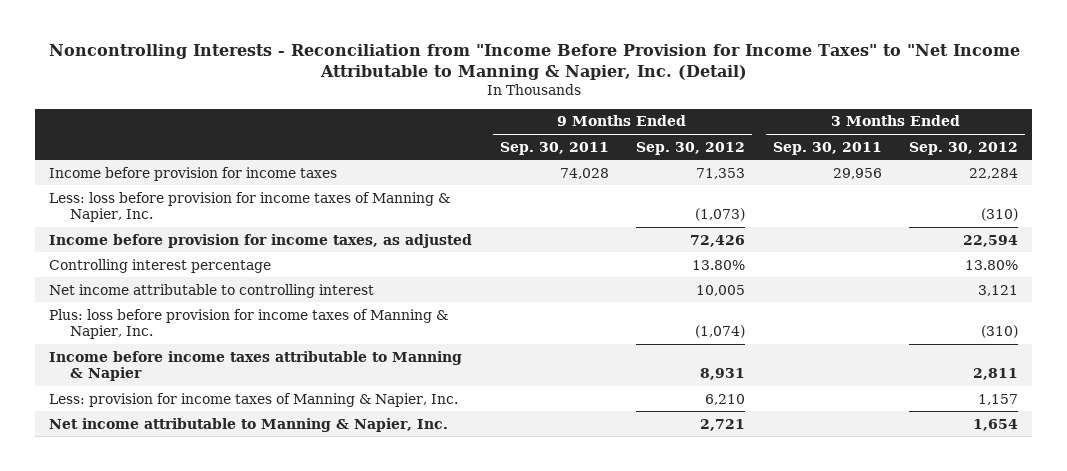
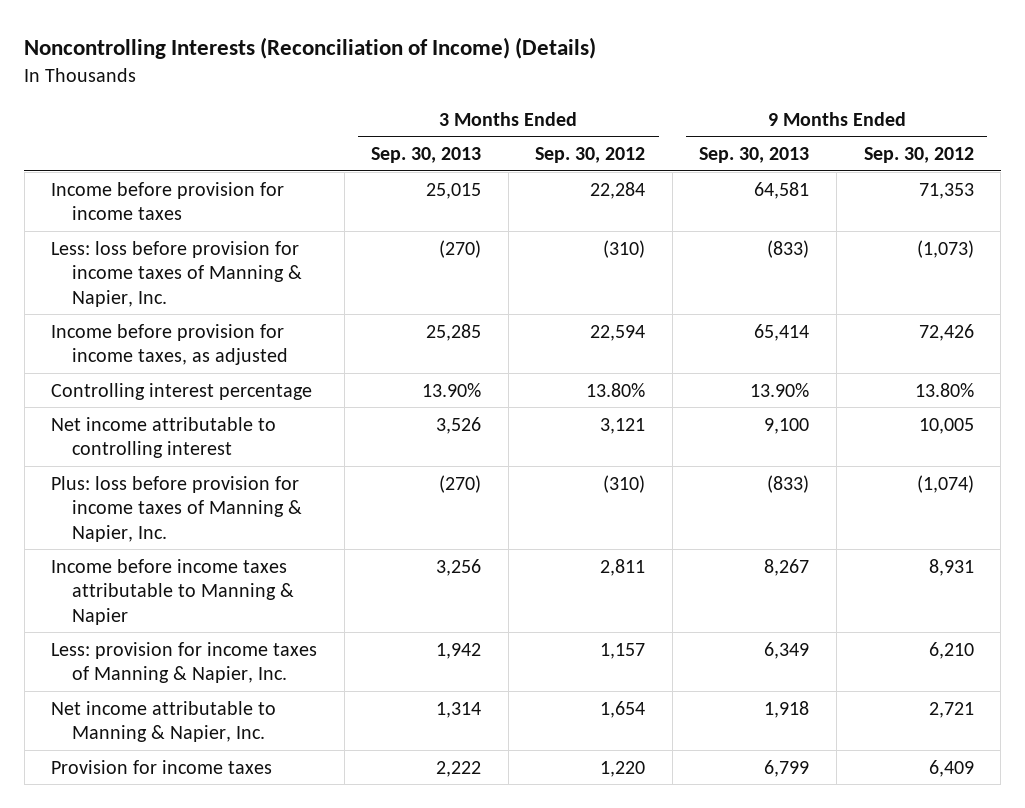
[48,44,1020,81] Noncontrolling Interests - Reconciliation from "Income Before Provision for Income Taxes" to "Net Income Attributable to Manning & Napier, Inc. (Detail) -> [24,37,597,60] Noncontrolling Interests (Reconciliation of Income) (Details)
[499,141,609,155] Sep. 30, 2011 -> none
[772,141,882,155] Sep. 30, 2011 -> none
none -> [371,147,482,164] Sep. 30, 2013
none -> [699,147,810,164] Sep. 30, 2013
none -> [51,759,273,774] Provision for income taxes

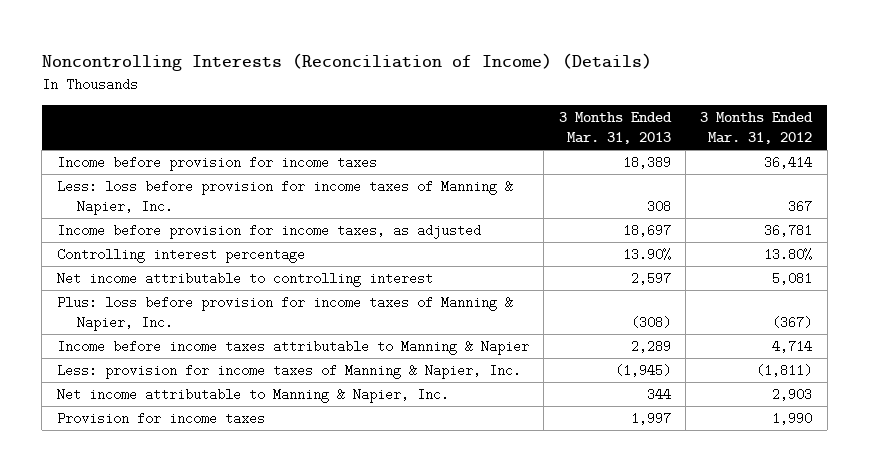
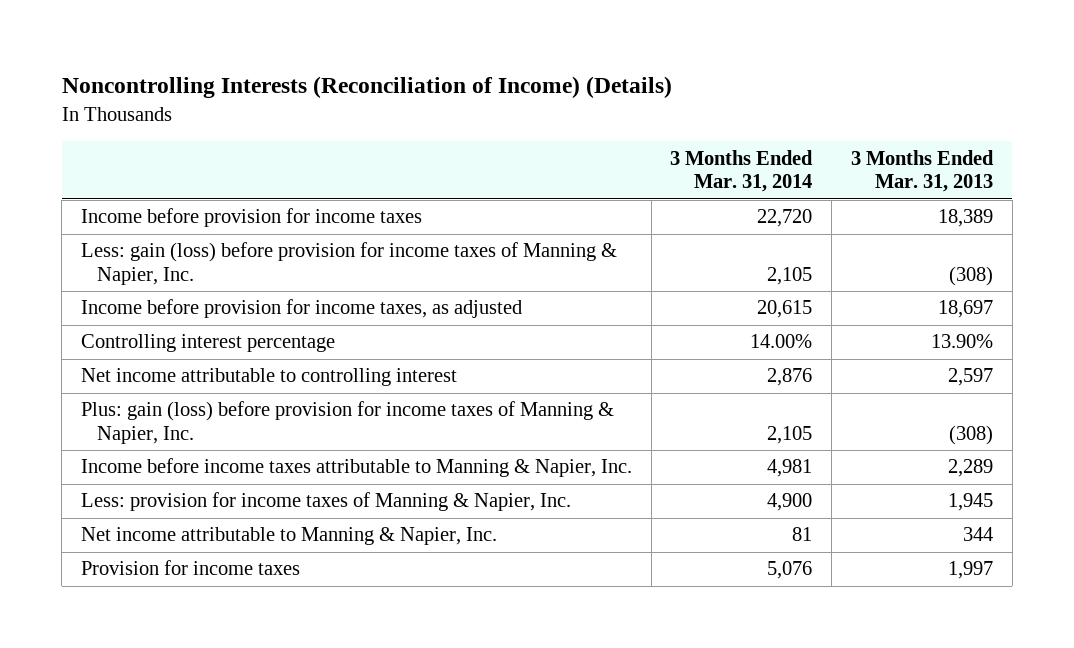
[700,112,814,144] 3 Months Ended Mar. 31, 2012 -> none
none -> [670,149,814,193] 3 Months Ended Mar. 31, 2014
[56,180,513,215] Less: loss before provision for income taxes of Manning & Napier, Inc. -> [81,242,618,286] Less: gain (loss) before provision for income taxes of Manning & Napier, Inc.
[646,199,671,213] 308 -> [948,266,993,287] (308)
[56,296,513,331] Plus: loss before provision for income taxes of Manning & Napier, Inc. -> [81,401,615,445] Plus: gain (loss) before provision for income taxes of Manning & Napier, Inc.
[56,340,529,356] Income before income taxes attributable to Manning & Napier -> [81,458,633,478] Income before income taxes attributable to Manning & Napier, Inc.
[614,364,671,378] (1,945) -> [947,493,993,512] 1,945

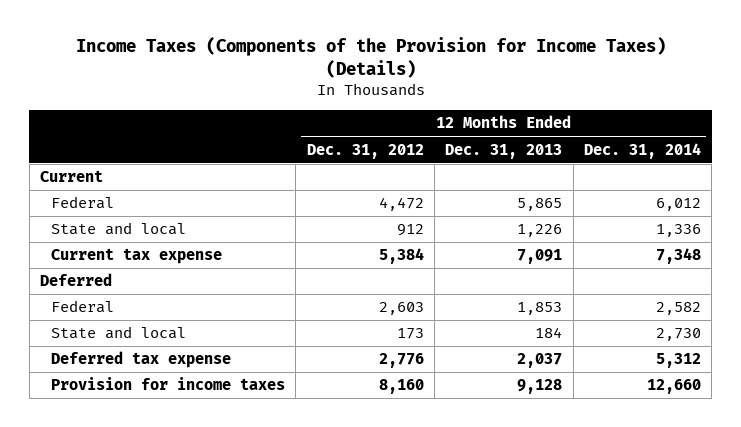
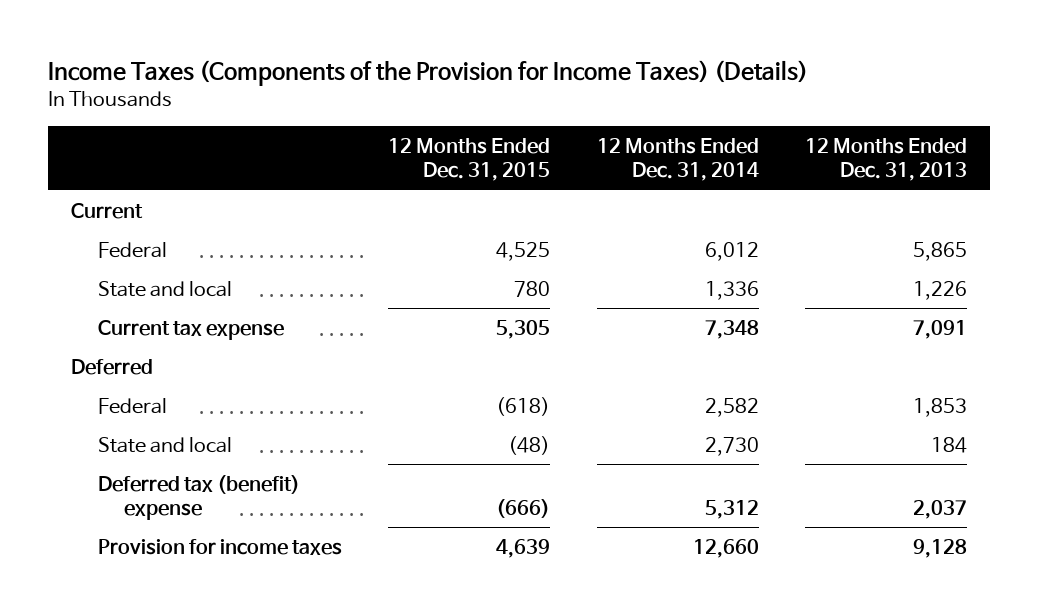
[306,143,424,159] Dec. 31, 2012 -> none
none -> [388,138,551,182] 12 Months Ended Dec. 31, 2015
[51,351,232,369] Deferred tax expense -> [97,474,300,520] Deferred tax (benefit) expense

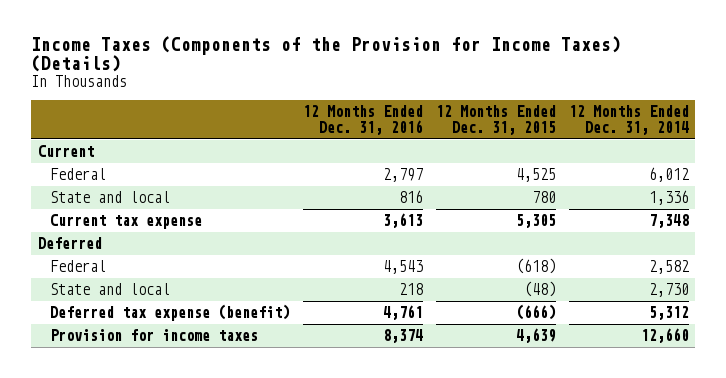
[805,138,968,182] 12 Months Ended Dec. 31, 2013 -> none
none -> [302,105,423,136] 12 Months Ended Dec. 31, 2016
[97,474,300,520] Deferred tax (benefit) expense -> [49,304,290,322] Deferred tax expense (benefit)

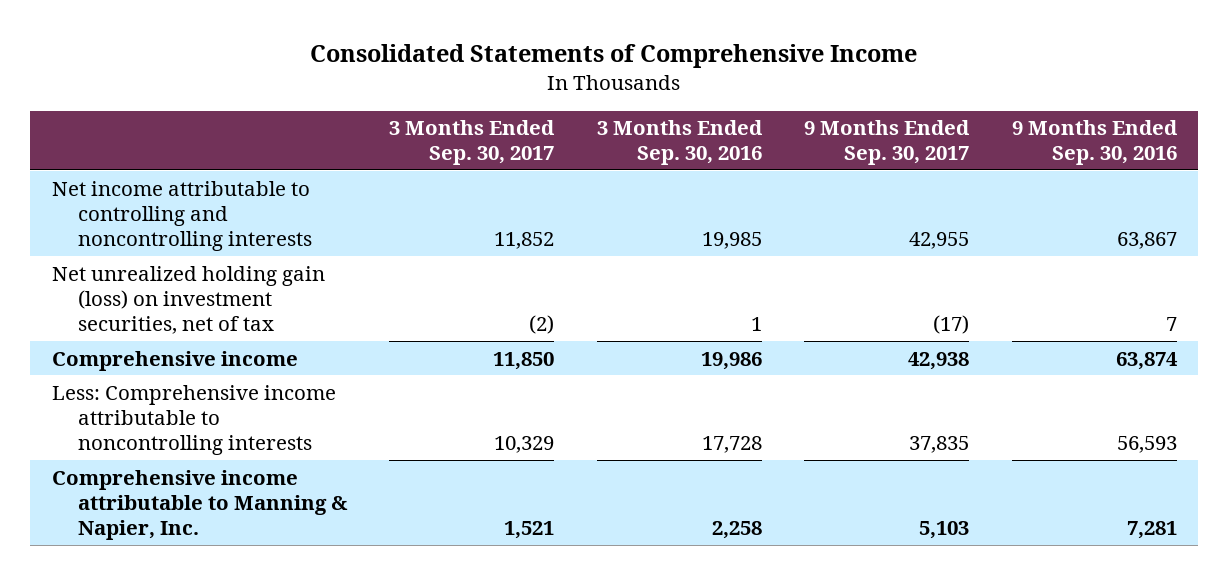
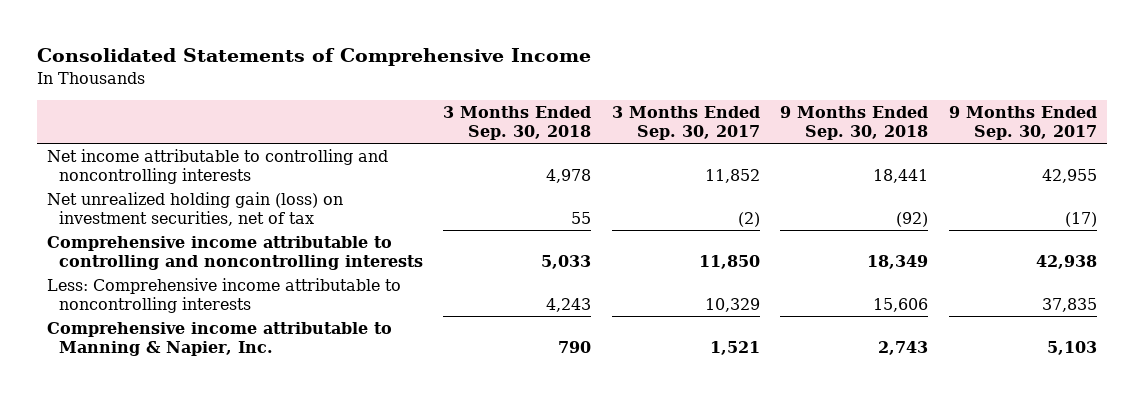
[596,120,763,166] 3 Months Ended Sep. 30, 2016 -> none
[1012,120,1179,166] 9 Months Ended Sep. 30, 2016 -> none
none -> [443,105,592,140] 3 Months Ended Sep. 30, 2018
none -> [780,105,929,140] 9 Months Ended Sep. 30, 2018
[51,350,298,371] Comprehensive income -> [47,236,424,270] Comprehensive income attributable to controlling and noncontrolling interests

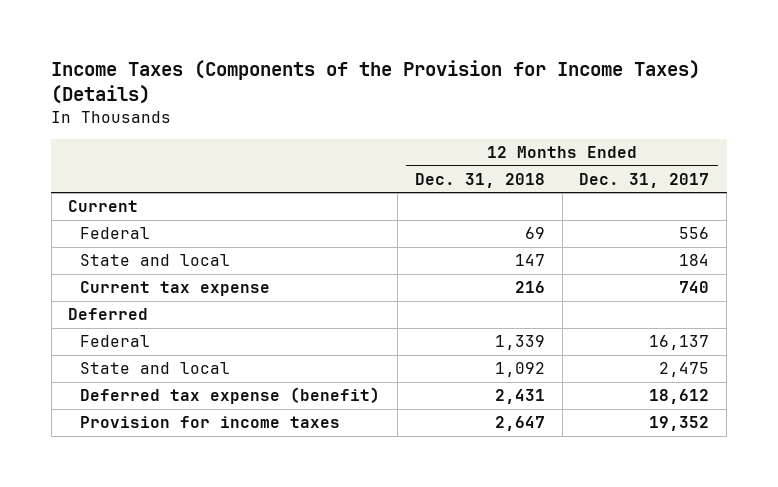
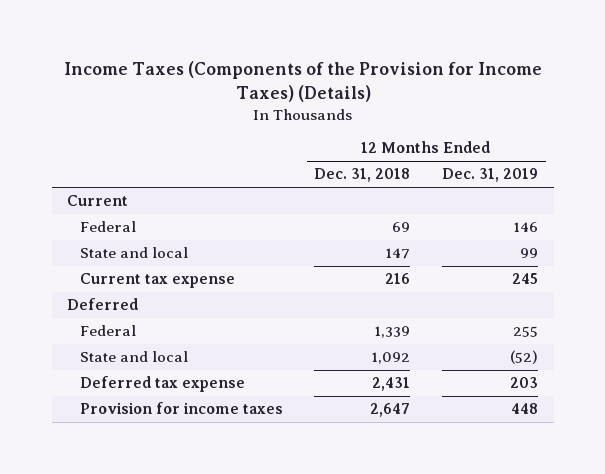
[579,172,710,188] Dec. 31, 2017 -> none
none -> [441,168,538,183] Dec. 31, 2019
[80,387,381,405] Deferred tax expense (benefit) -> [79,376,245,393] Deferred tax expense

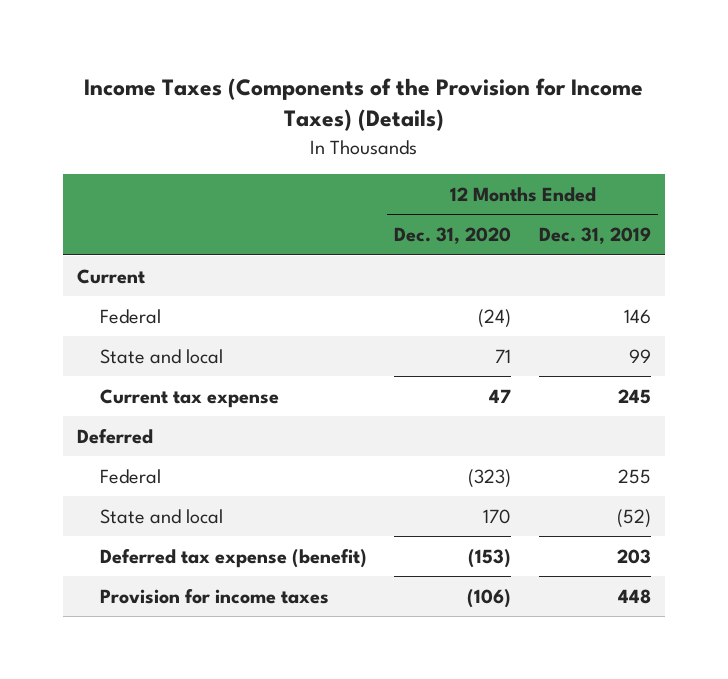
[314,168,411,183] Dec. 31, 2018 -> none
none -> [394,227,512,245] Dec. 31, 2020
[79,376,245,393] Deferred tax expense -> [99,548,367,568] Deferred tax expense (benefit)

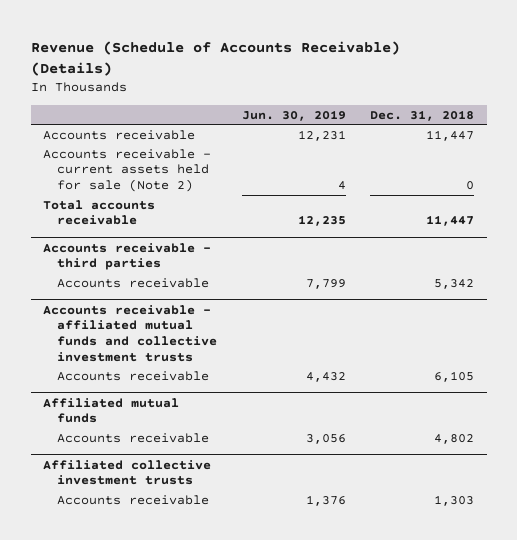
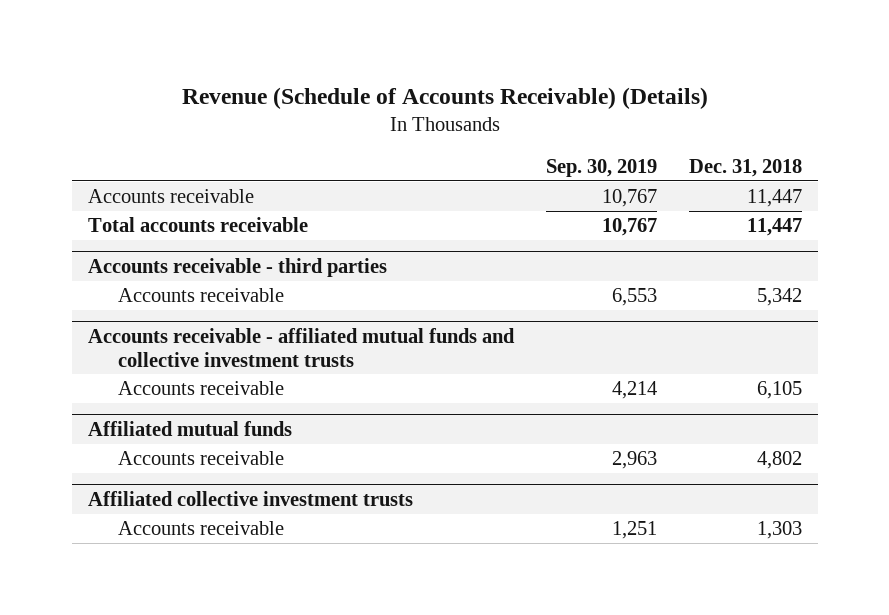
[241,109,346,121] Jun. 30, 2019 -> none
none -> [545,158,657,177] Sep. 30, 2019
[43,148,212,193] Accounts receivable - current assets held for sale (Note 2) -> none

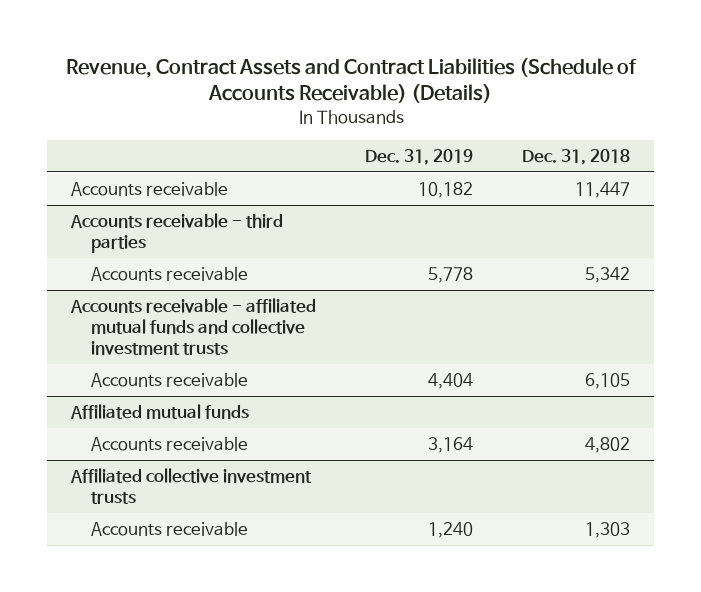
[181,86,708,109] Revenue (Schedule of Accounts Receivable) (Details) -> [65,57,637,103] Revenue, Contract Assets and Contract Liabilities (Schedule of Accounts Receivable) (Details)
[545,158,657,177] Sep. 30, 2019 -> none
none -> [365,148,474,165] Dec. 31, 2019
[87,217,308,233] Total accounts receivable -> none

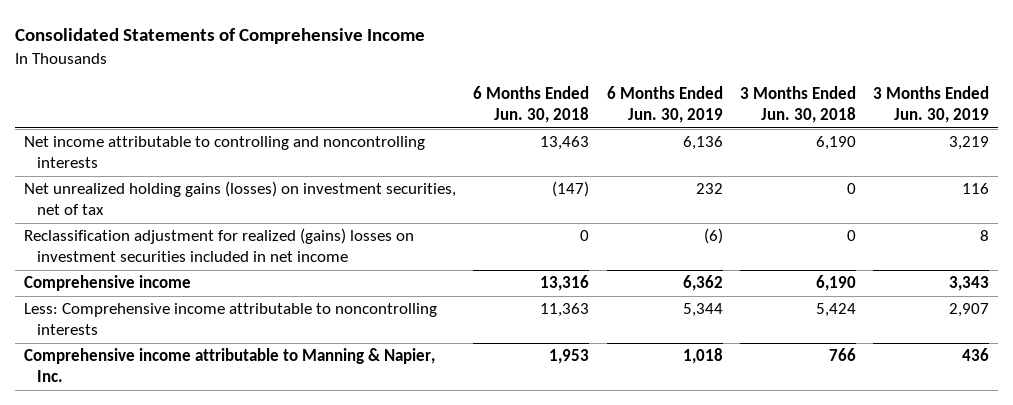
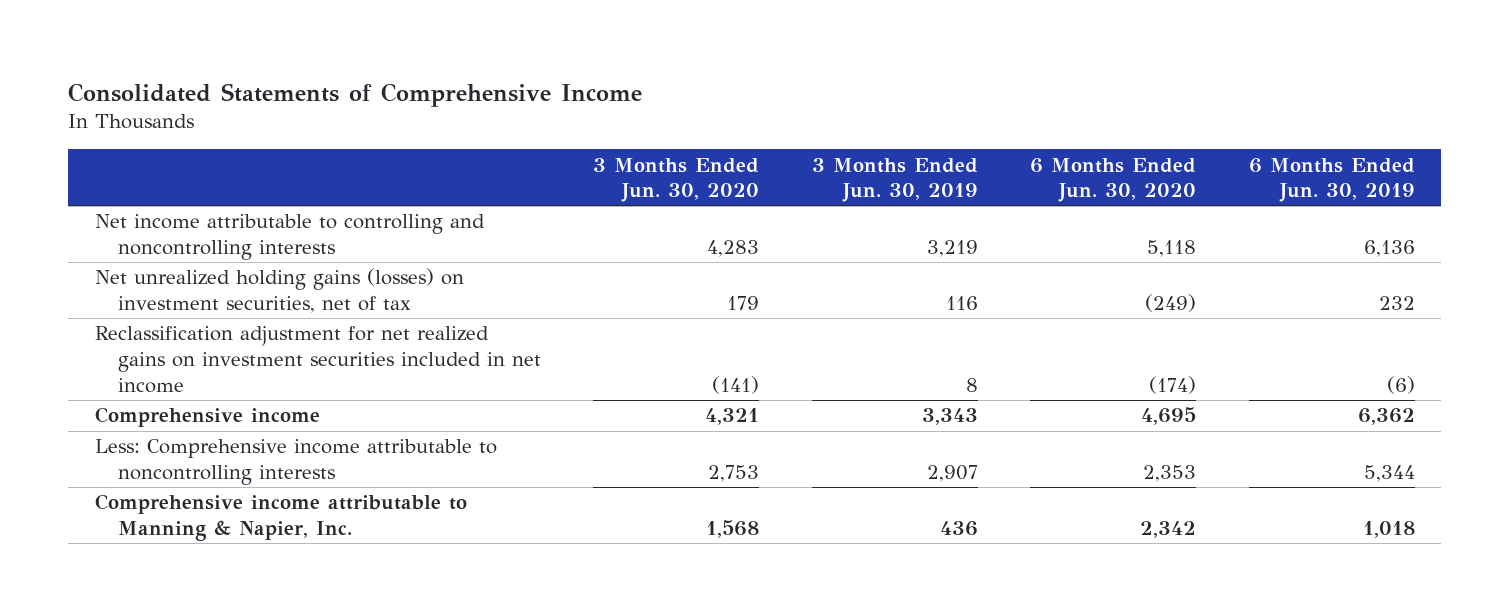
[473,86,590,124] 6 Months Ended Jun. 30, 2018 -> none
[739,86,856,124] 3 Months Ended Jun. 30, 2018 -> none
none -> [593,157,760,203] 3 Months Ended Jun. 30, 2020
none -> [1030,157,1197,203] 6 Months Ended Jun. 30, 2020
[24,228,415,263] Reclassification adjustment for realized (gains) losses on investment securities included in net income -> [94,326,541,393] Reclassification adjustment for net realized gains on investment securities included in net income

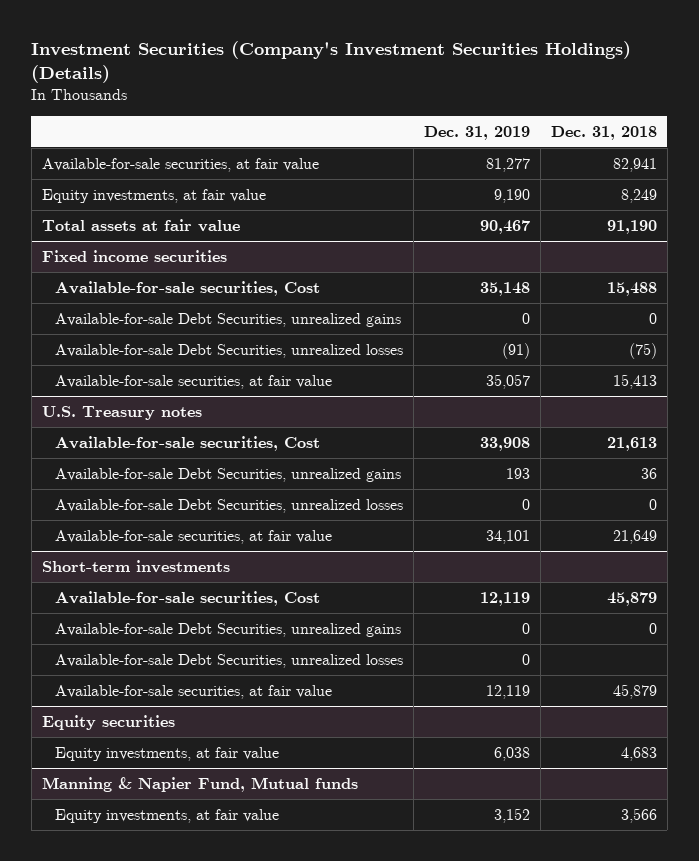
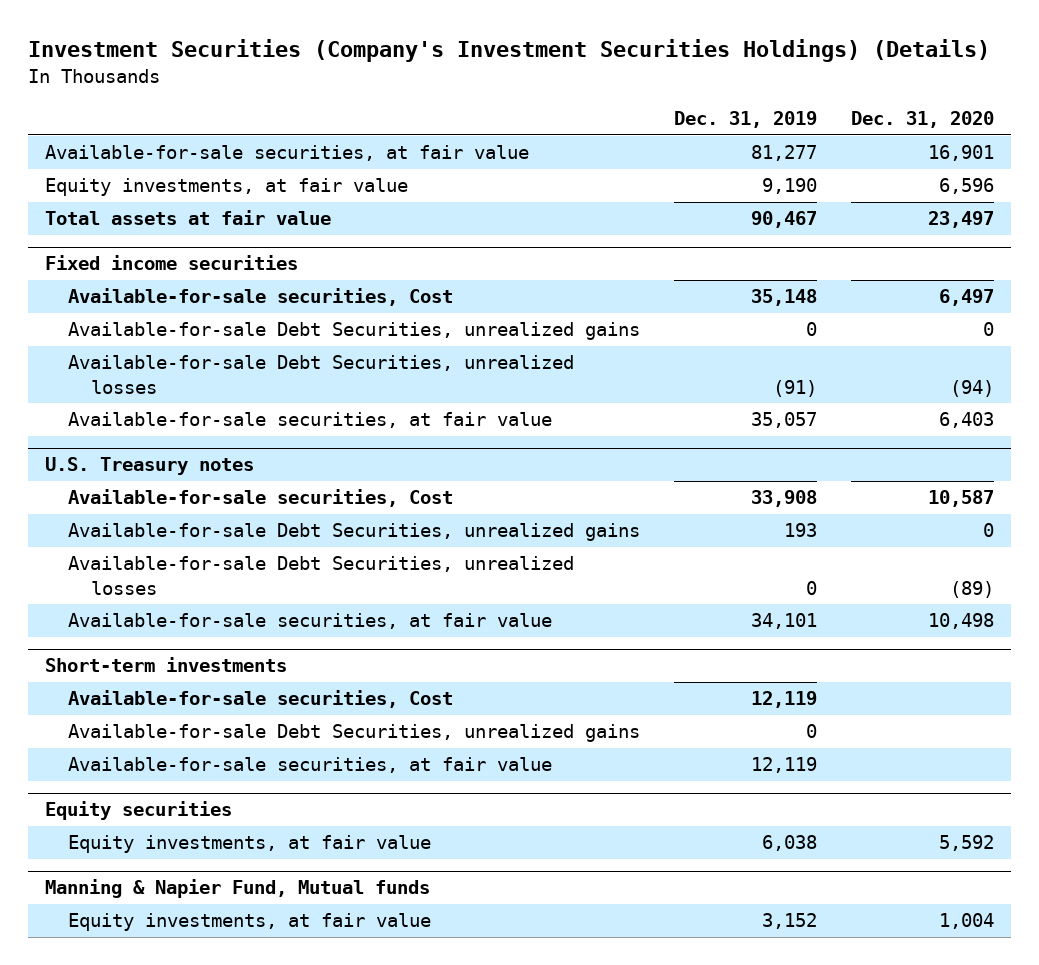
[550,125,657,140] Dec. 31, 2018 -> none
none -> [850,111,994,129] Dec. 31, 2020
[54,653,403,668] Available-for-sale Debt Securities, unrealized losses -> none

